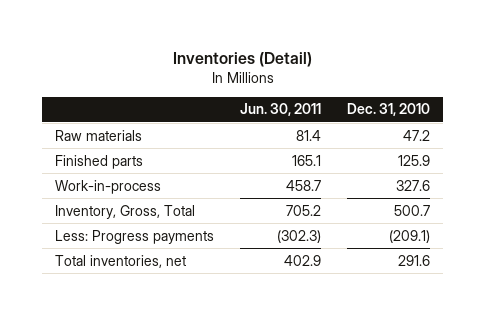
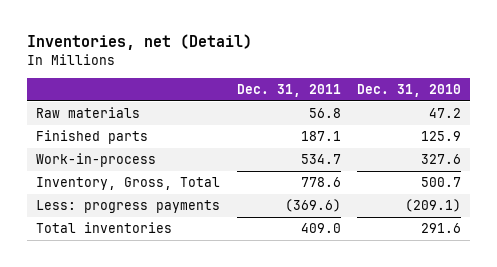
[172,51,312,67] Inventories (Detail) -> [27,34,253,51] Inventories, net (Detail)
[240,103,322,117] Jun. 30, 2011 -> none
none -> [236,84,341,98] Dec. 31, 2011
[55,229,215,244] Less: Progress payments -> [35,200,220,214] Less: progress payments
[55,254,187,268] Total inventories, net -> [35,222,172,234] Total inventories

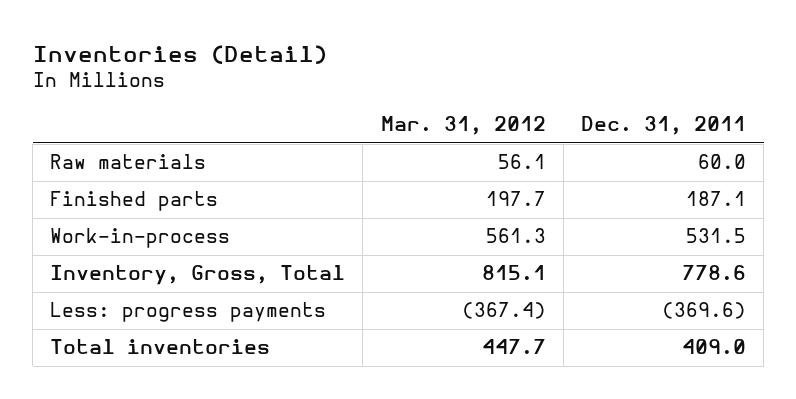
[27,34,253,51] Inventories, net (Detail) -> [32,44,327,64] Inventories (Detail)
[357,84,462,98] Dec. 31, 2010 -> none
none -> [380,116,546,136] Mar. 31, 2012
[308,108,341,119] 56.8 -> [697,154,746,170] 60.0
[300,154,341,165] 534.7 -> [685,228,746,244] 531.5

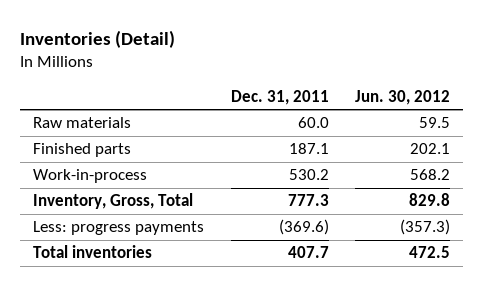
[380,116,546,136] Mar. 31, 2012 -> none
none -> [355,89,451,105] Jun. 30, 2012
[685,228,746,244] 531.5 -> [288,169,329,181] 530.2
[681,265,746,281] 778.6 -> [287,194,329,207] 777.3
[681,339,746,355] 409.0 -> [287,246,329,259] 407.7

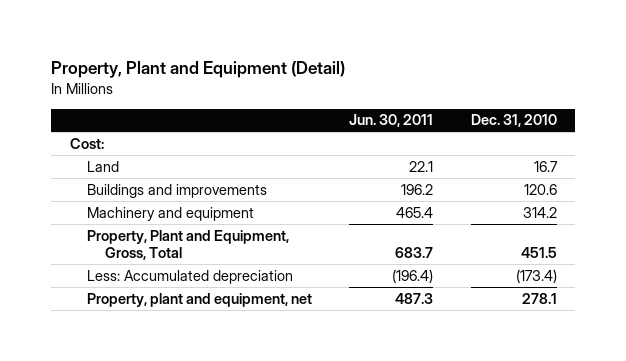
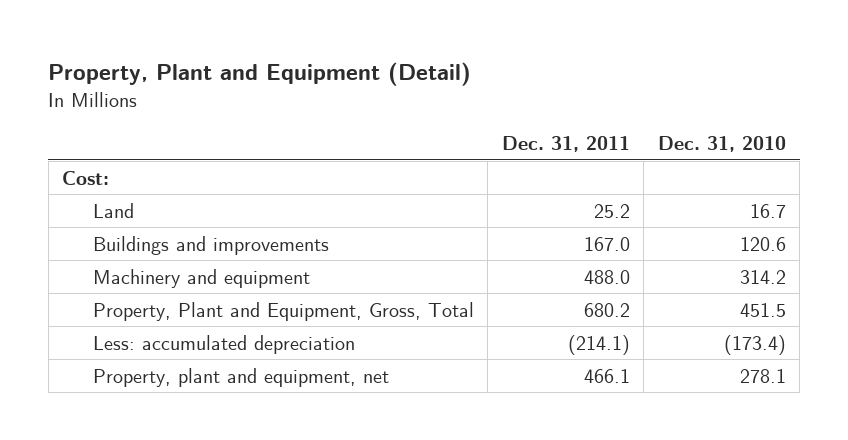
[349,114,434,128] Jun. 30, 2011 -> none
none -> [501,136,630,153] Dec. 31, 2011
[87,269,294,284] Less: Accumulated depreciation -> [92,334,355,354] Less: accumulated depreciation

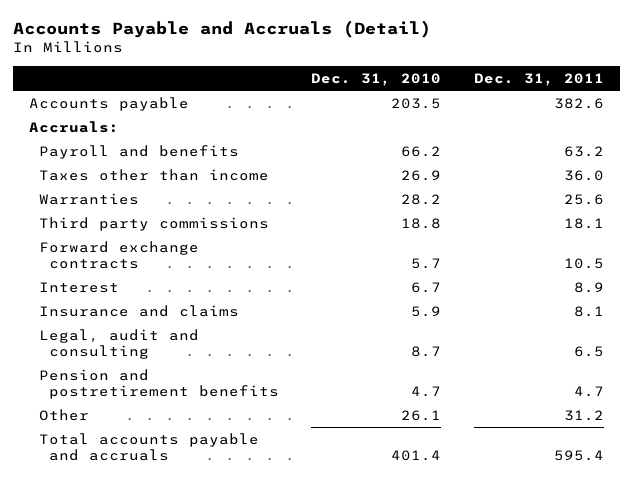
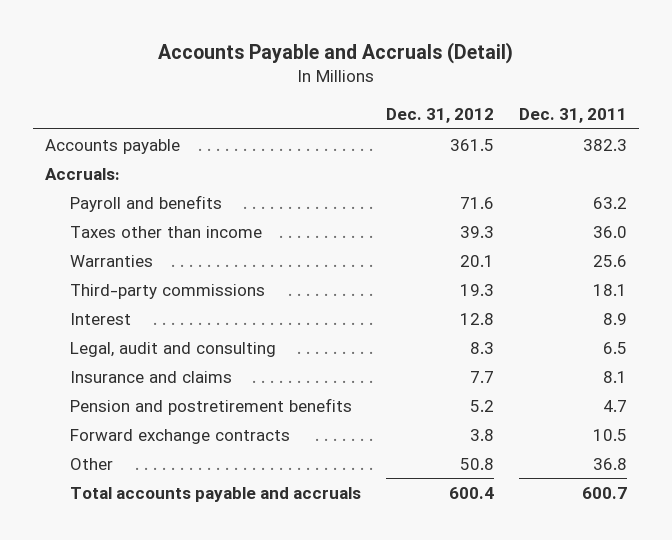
[311,73,442,87] Dec. 31, 2010 -> none
none -> [385,108,494,124] Dec. 31, 2012
[553,97,604,109] 382.6 -> [582,138,627,151] 382.3
[38,216,269,231] Third party commissions -> [70,283,266,299] Third-party commissions
[38,304,239,317] Insurance and claims -> [70,370,233,383] Insurance and claims
[38,240,199,270] Forward exchange contracts -> [70,428,291,444] Forward exchange contracts
[563,409,604,421] 31.2 -> [592,457,627,470] 36.8
[553,450,604,462] 595.4 -> [581,486,627,499] 600.7

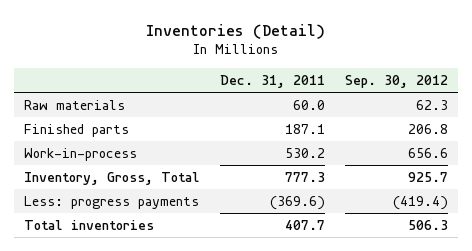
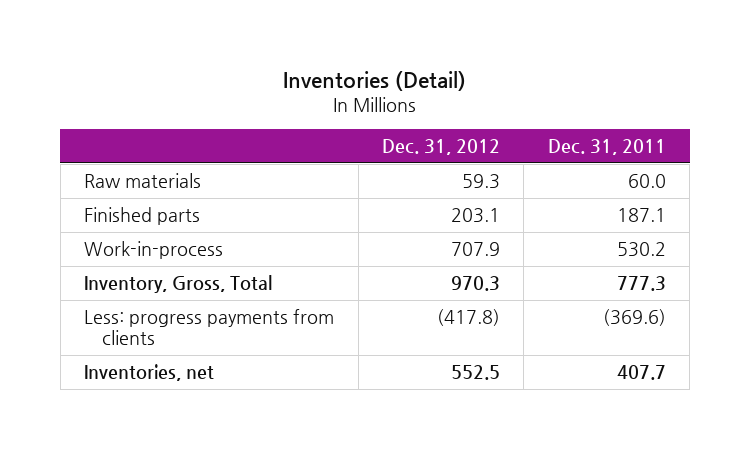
[344,74,448,88] Sep. 30, 2012 -> none
none -> [381,139,500,156] Dec. 31, 2012
[24,195,200,209] Less: progress payments -> [84,309,335,346] Less: progress payments from clients
[24,219,155,230] Total inventories -> [84,364,215,382] Inventories, net

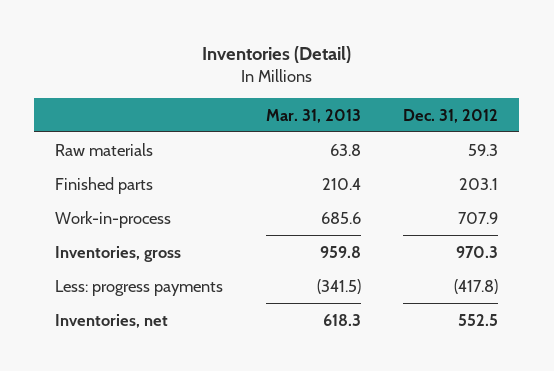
[547,139,666,156] Dec. 31, 2011 -> none
none -> [265,108,361,123] Mar. 31, 2013
[84,275,273,294] Inventory, Gross, Total -> [55,245,182,262] Inventories, gross
[84,309,335,346] Less: progress payments from clients -> [55,279,224,296] Less: progress payments

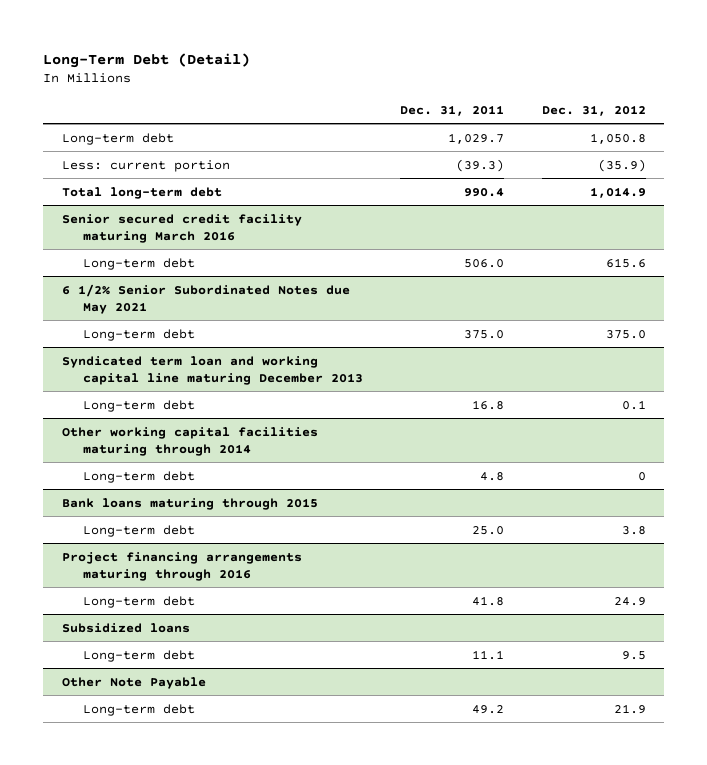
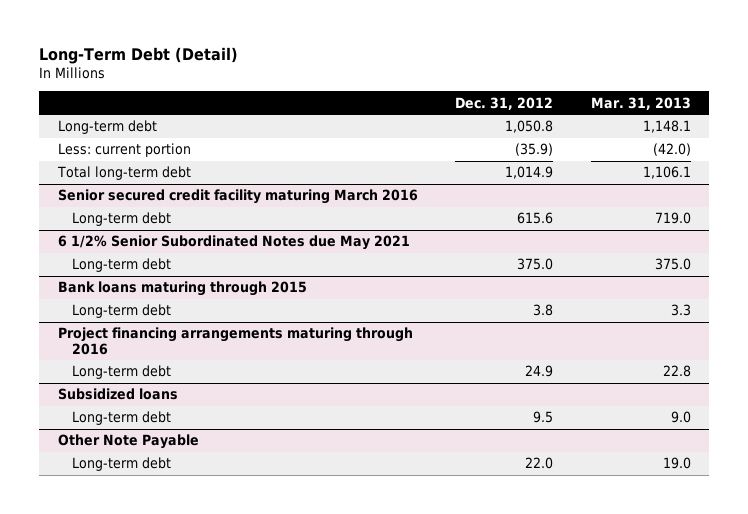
[400,104,505,116] Dec. 31, 2011 -> none
none -> [590,96,691,110] Mar. 31, 2013
[61,355,363,385] Syndicated term loan and working capital line maturing December 2013 -> none
[82,399,195,412] Long-term debt -> none
[61,426,318,456] Other working capital facilities maturing through 2014 -> none
[82,470,195,483] Long-term debt -> none
[613,703,646,714] 21.9 -> [525,457,554,470] 22.0

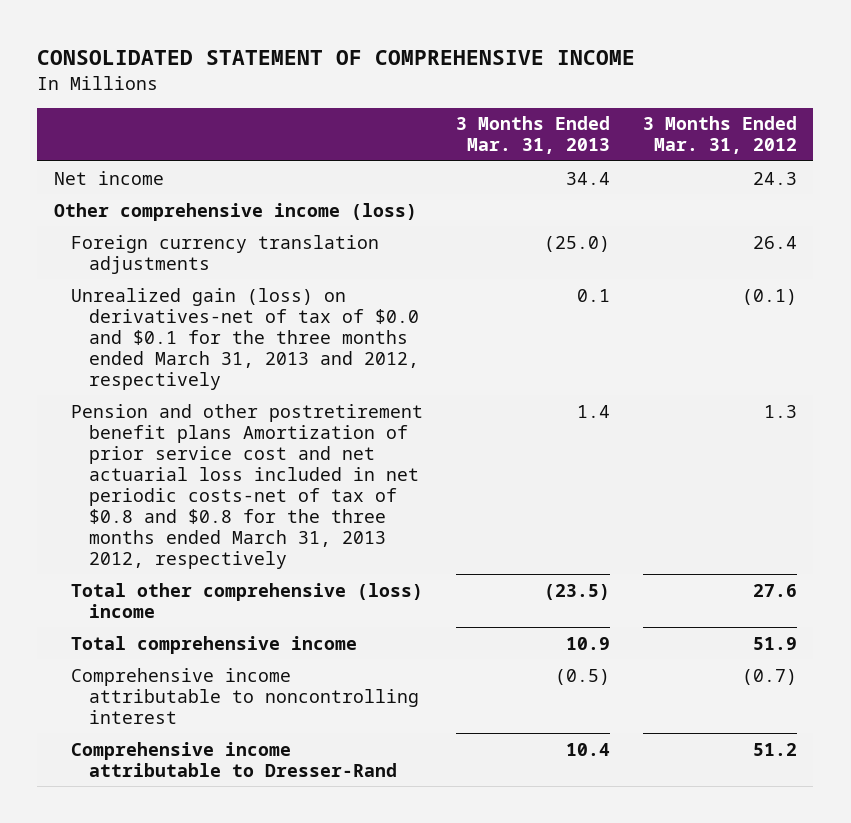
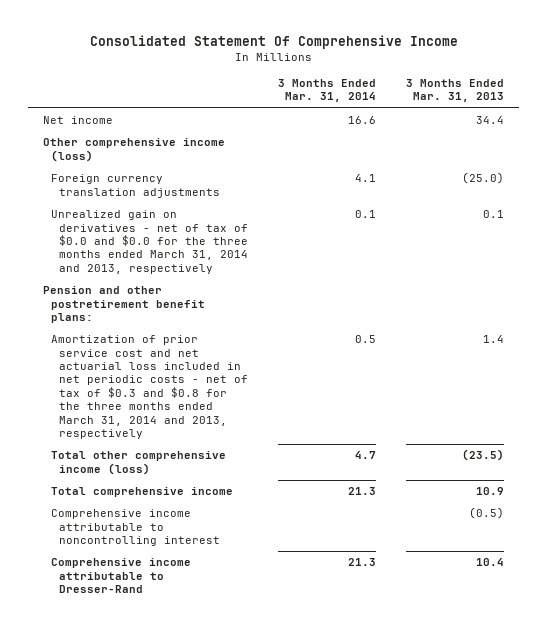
[37,50,636,66] CONSOLIDATED STATEMENT OF COMPREHENSIVE INCOME -> [89,34,458,49] Consolidated Statement Of Comprehensive Income
[642,116,797,155] 3 Months Ended Mar. 31, 2012 -> none
none -> [278,79,377,103] 3 Months Ended Mar. 31, 2014
[71,287,419,390] Unrealized gain (loss) on derivatives-net of tax of $0.0 and $0.1 for the three months ended March 31, 2013 and 2012, respectively -> [51,210,249,274] Unrealized gain on derivatives - net of tax of $0.0 and $0.0 for the three months ended March 31, 2014 and 2013, respectively
none -> [43,286,206,323] Pension and other postretirement benefit plans:
[71,403,424,569] Pension and other postretirement benefit plans Amortization of prior service cost and net actuarial loss included in net periodic costs-net of tax of $0.8 and $0.8 for the three months ended March 31, 2013 2012, respectively -> [51,335,249,439] Amortization of prior service cost and net actuarial loss included in net periodic costs - net of tax of $0.3 and $0.8 for the three months ended March 31, 2014 and 2013, respectively
[71,582,424,618] Total other comprehensive (loss) income -> [51,451,227,475] Total other comprehensive income (loss)

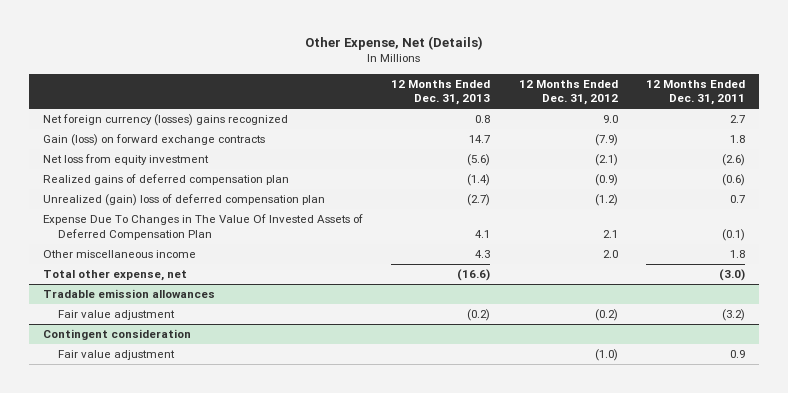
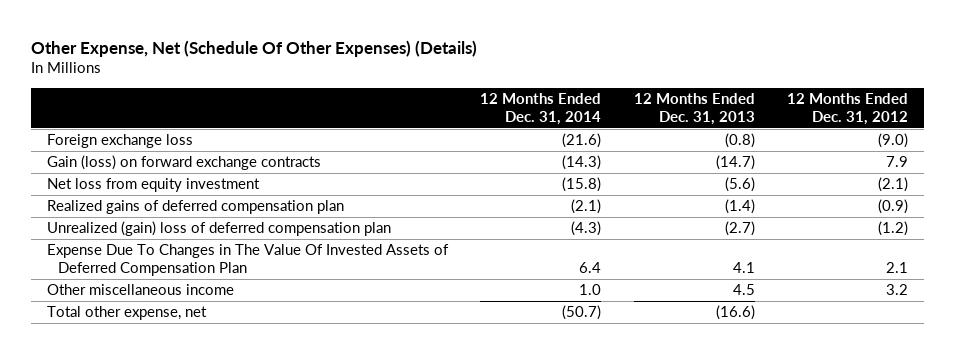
[305,35,484,50] Other Expense, Net (Details) -> [30,39,477,57] Other Expense, Net (Schedule Of Other Expenses) (Details)
[646,79,746,106] 12 Months Ended Dec. 31, 2011 -> none
none -> [480,93,602,125] 12 Months Ended Dec. 31, 2014
[42,114,288,127] Net foreign currency (losses) gains recognized -> [47,134,194,149] Foreign exchange loss
[475,115,491,124] 0.8 -> [724,133,755,149] (0.8)
[602,115,618,124] 9.0 -> [877,133,908,149] (9.0)
[469,135,491,144] 14.7 -> [715,155,755,171] (14.7)
[594,134,618,147] (7.9) -> [885,156,908,168] 7.9
[475,250,491,259] 4.3 -> [732,284,755,296] 4.5
[602,250,618,259] 2.0 -> [885,284,908,296] 3.2
[42,289,215,299] Tradable emission allowances -> none
[58,310,176,321] Fair value adjustment -> none
[42,329,191,341] Contingent consideration -> none
[58,350,176,361] Fair value adjustment -> none

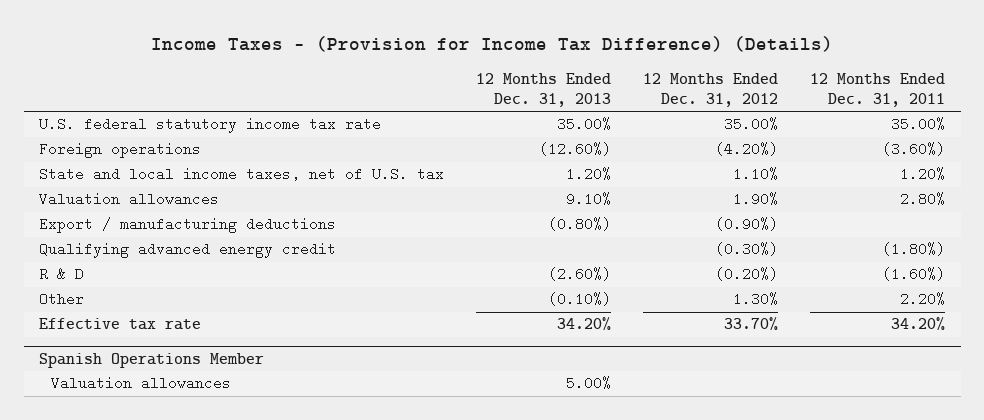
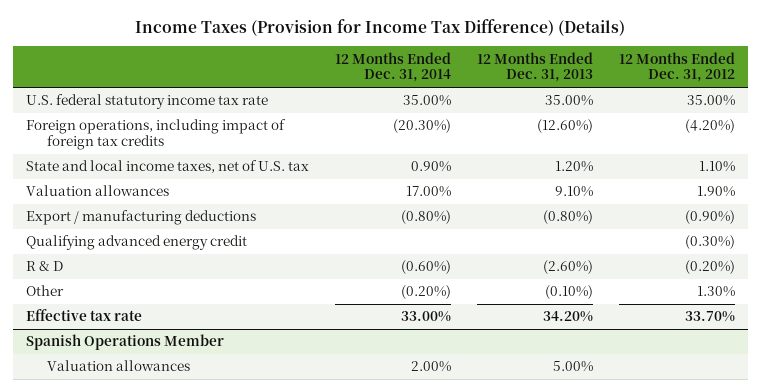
[151,35,834,52] Income Taxes - (Provision for Income Tax Difference) (Details) -> [135,19,626,37] Income Taxes (Provision for Income Tax Difference) (Details)
[809,73,945,108] 12 Months Ended Dec. 31, 2011 -> none
none -> [334,51,451,83] 12 Months Ended Dec. 31, 2014
[39,142,202,159] Foreign operations -> [25,119,286,150] Foreign operations, including impact of foreign tax credits

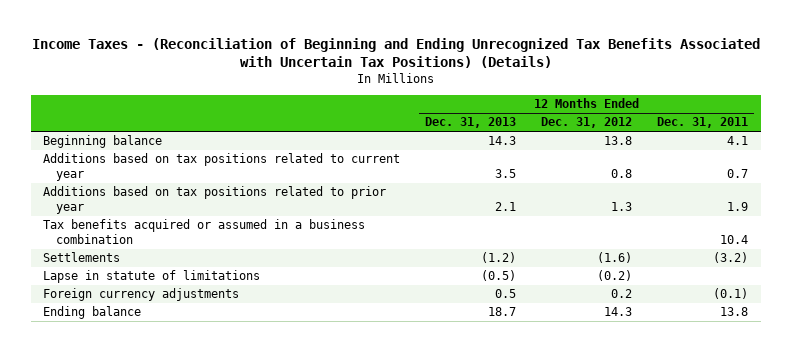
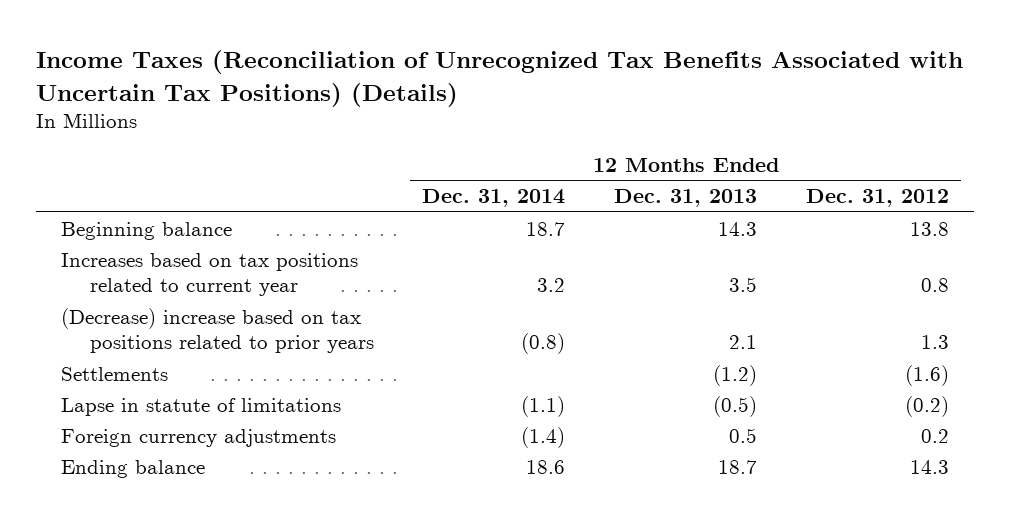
[31,37,760,69] Income Taxes - (Reconciliation of Beginning and Ending Unrecognized Tax Benefits Associated with Uncertain Tax Positions) (Details) -> [36,50,964,107] Income Taxes (Reconciliation of Unrecognized Tax Benefits Associated with Uncertain Tax Positions) (Details)
[657,117,749,129] Dec. 31, 2011 -> none
none -> [422,189,566,208] Dec. 31, 2014
[43,219,366,245] Tax benefits acquired or assumed in a business combination -> none
[43,153,401,182] Additions based on tax positions related to current year -> [60,252,358,297] Increases based on tax positions related to current year
[43,186,387,215] Additions based on tax positions related to prior year -> [60,307,374,354] (Decrease) increase based on tax positions related to prior years

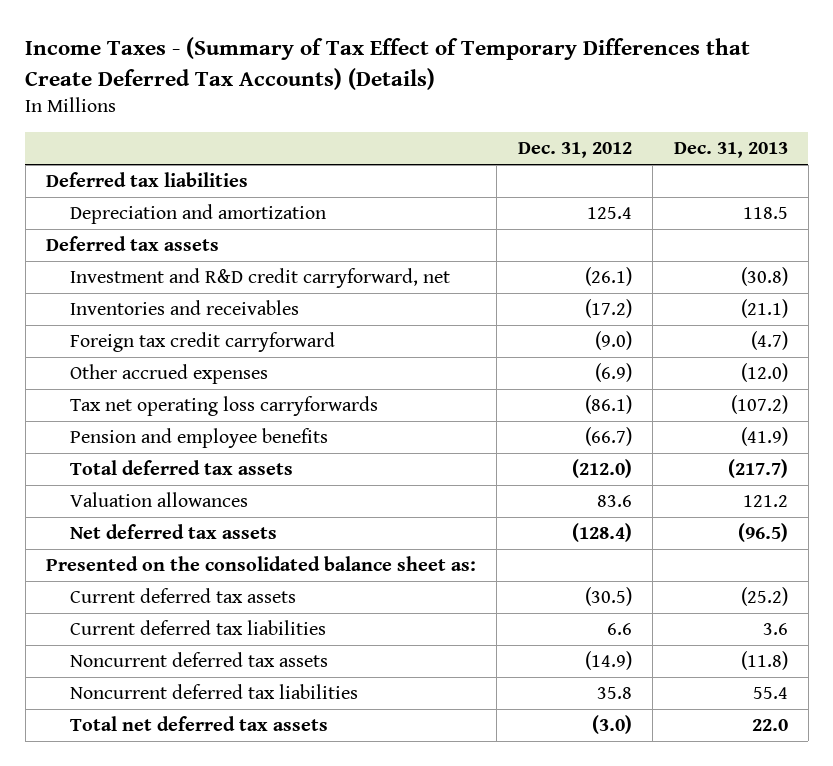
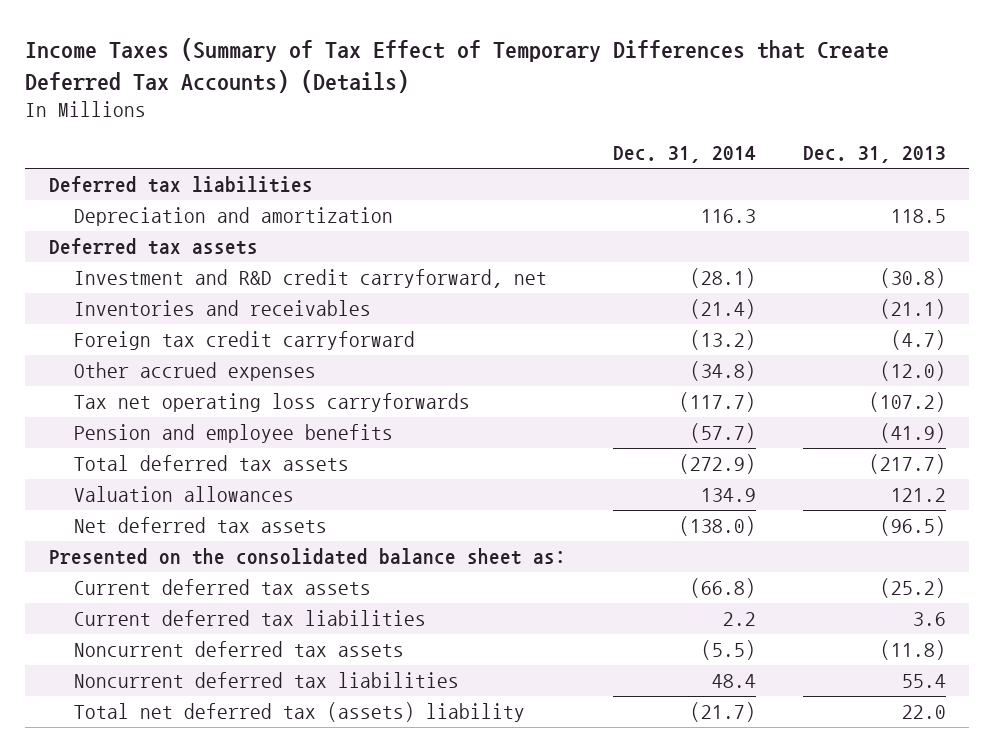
[25,37,751,90] Income Taxes - (Summary of Tax Effect of Temporary Differences that Create Deferred Tax Accounts) (Details) -> [25,37,890,93] Income Taxes (Summary of Tax Effect of Temporary Differences that Create Deferred Tax Accounts) (Details)
[517,141,632,158] Dec. 31, 2012 -> none
none -> [612,145,756,163] Dec. 31, 2014
[69,716,328,732] Total net deferred tax assets -> [73,702,525,723] Total net deferred tax (assets) liability

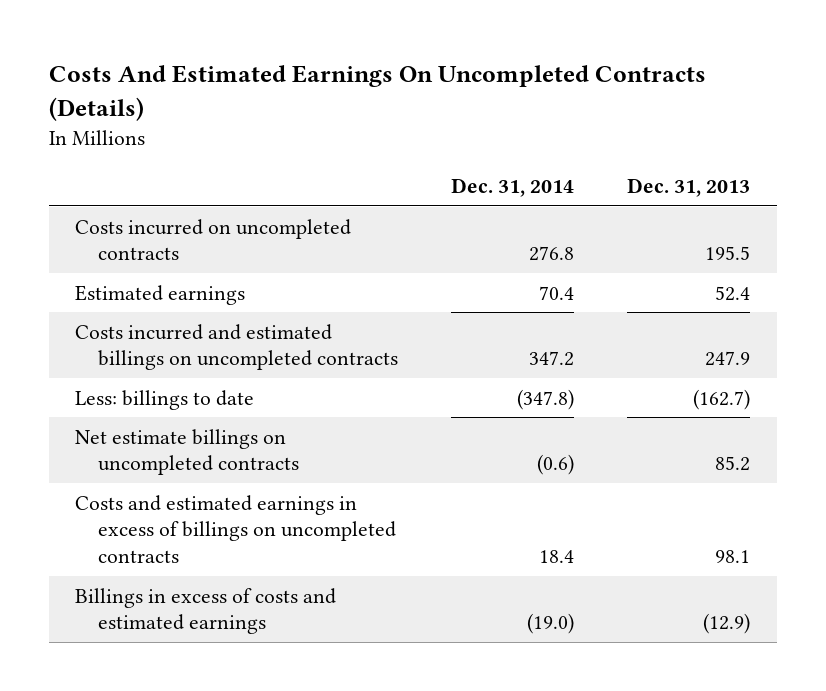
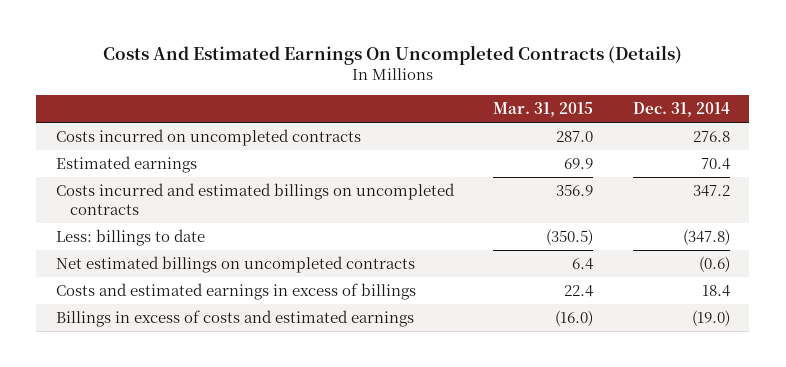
[627,178,751,198] Dec. 31, 2013 -> none
none -> [493,101,594,117] Mar. 31, 2015
[75,428,300,476] Net estimate billings on uncompleted contracts -> [56,255,416,273] Net estimated billings on uncompleted contracts
[75,494,397,564] Costs and estimated earnings in excess of billings on uncompleted contracts -> [56,282,417,300] Costs and estimated earnings in excess of billings

